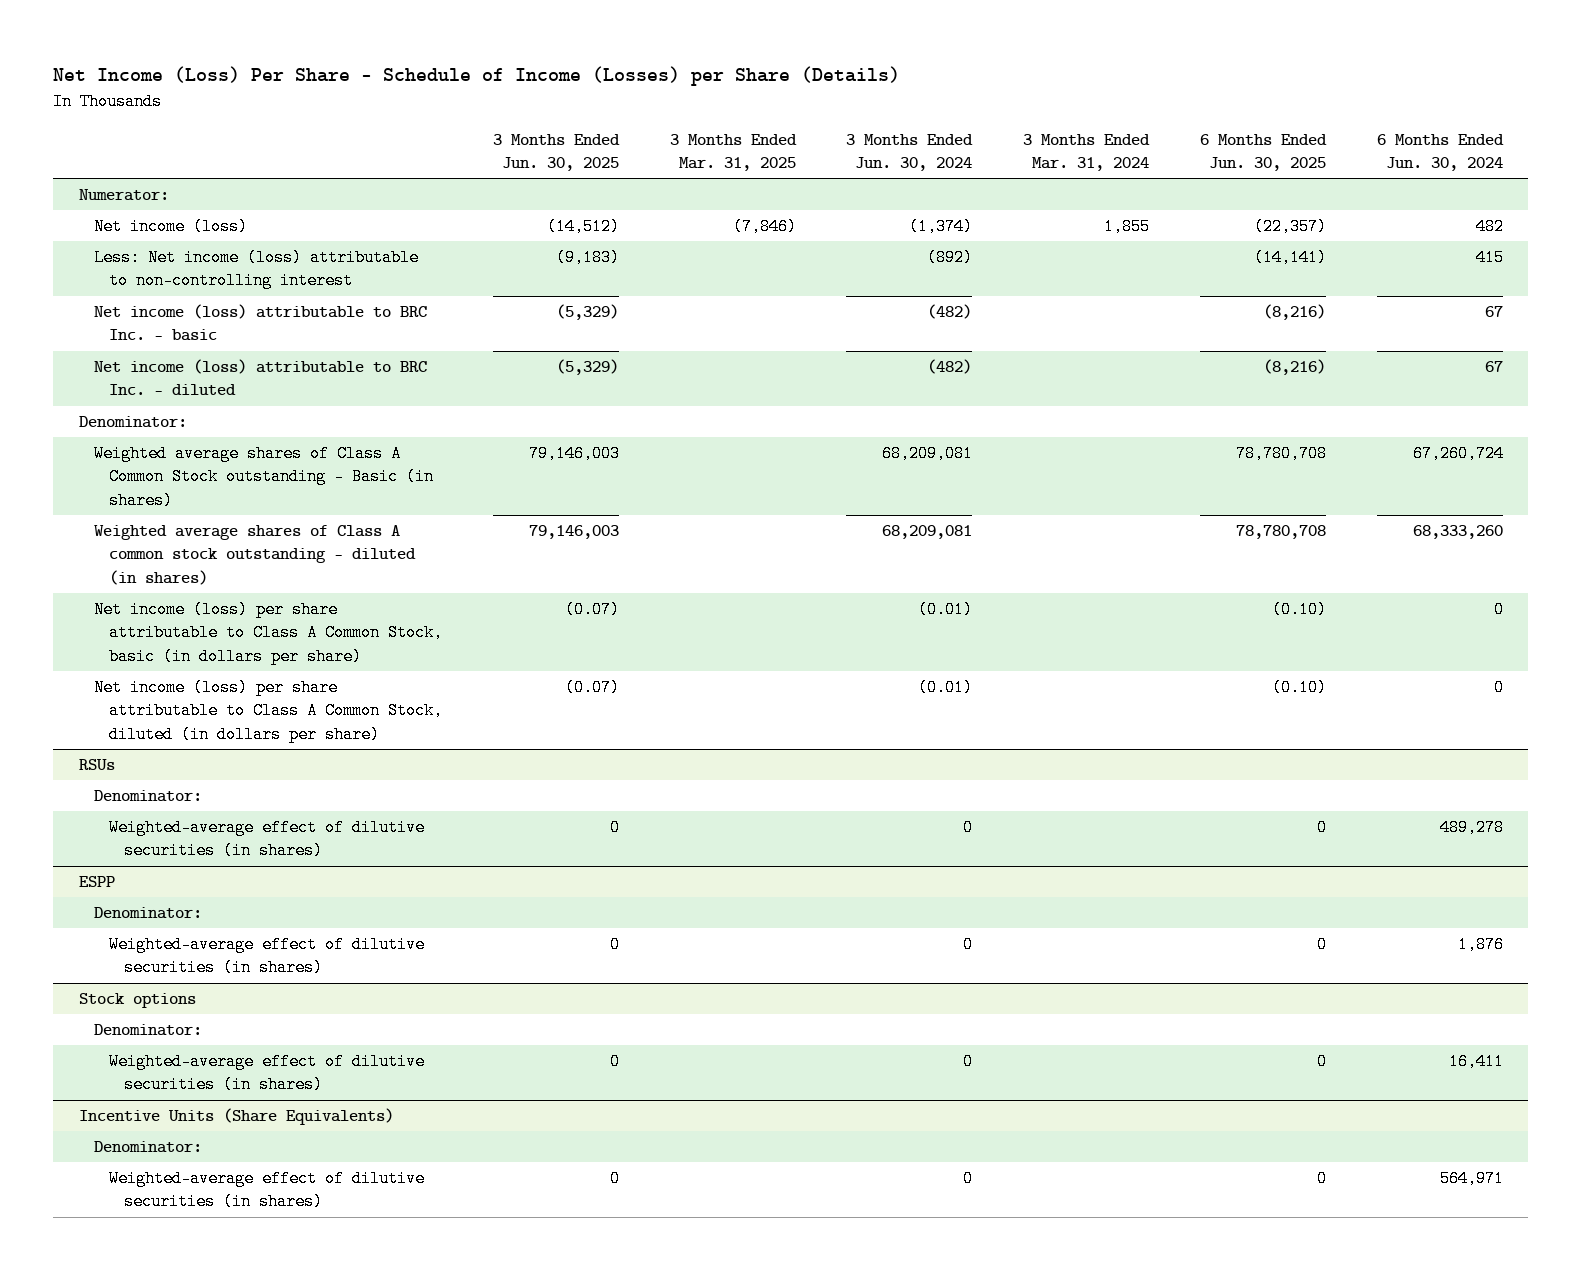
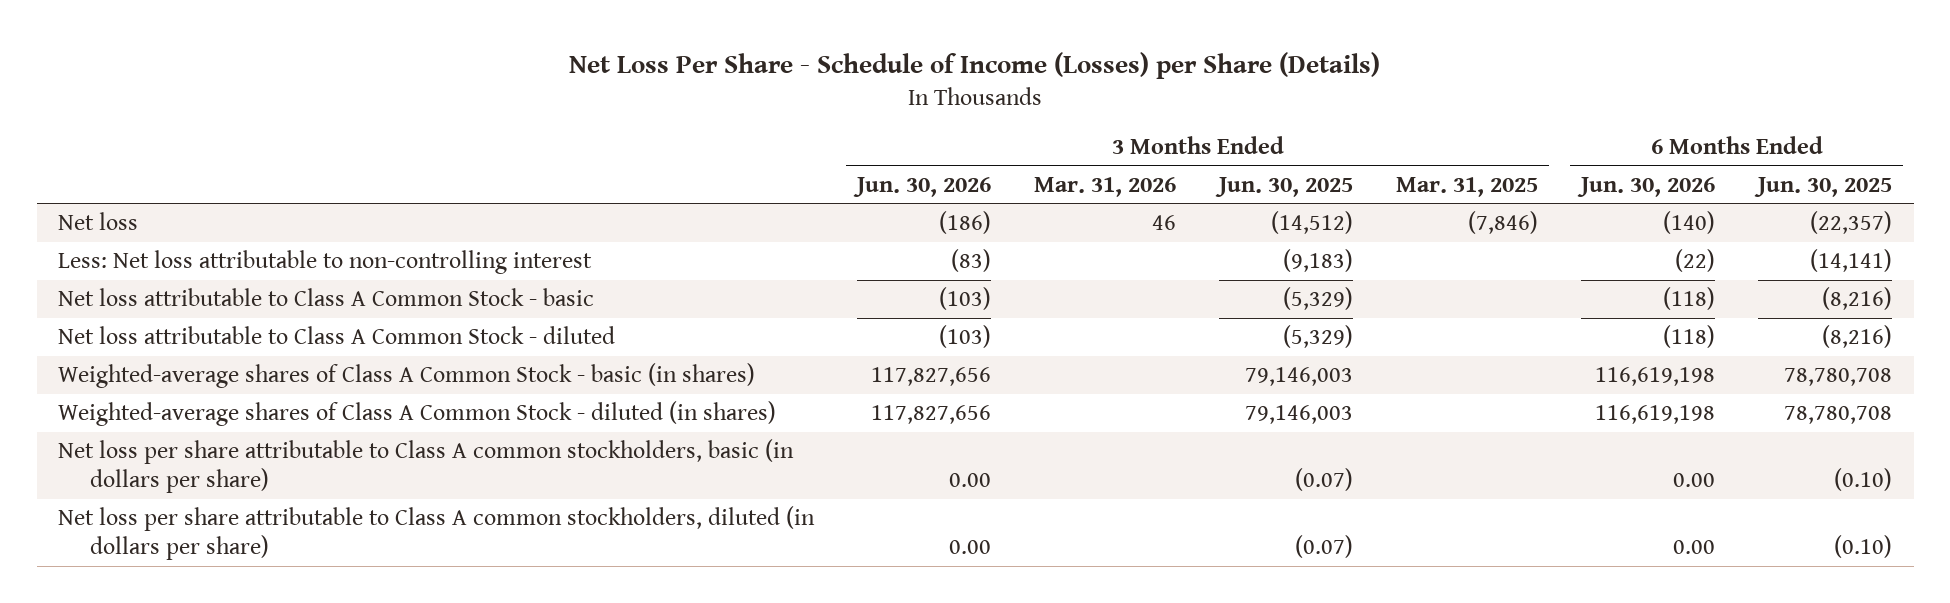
[53,66,901,87] Net Income (Loss) Per Share - Schedule of Income (Losses) per Share (Details) -> [569,52,1381,80] Net Loss Per Share - Schedule of Income (Losses) per Share (Details)
[846,133,974,172] 3 Months Ended Jun. 30, 2024 -> none
[1023,133,1151,172] 3 Months Ended Mar. 31, 2024 -> none
[1376,133,1504,172] 6 Months Ended Jun. 30, 2024 -> none
none -> [853,176,992,197] Jun. 30, 2026
none -> [1034,176,1177,197] Mar. 31, 2026
none -> [1577,176,1716,197] Jun. 30, 2026
[78,189,169,202] Numerator: -> none
[78,416,187,429] Denominator: -> none
[78,759,115,771] RSUs -> none
[93,790,202,803] Denominator: -> none
[109,819,426,860] Weighted-average effect of dilutive securities (in shares) -> none
[78,876,115,888] ESPP -> none
[93,907,202,920] Denominator: -> none
[109,936,426,977] Weighted-average effect of dilutive securities (in shares) -> none
[78,993,196,1009] Stock options -> none
[93,1024,202,1037] Denominator: -> none
[109,1053,426,1094] Weighted-average effect of dilutive securities (in shares) -> none
[78,1108,394,1126] Incentive Units (Share Equivalents) -> none
[93,1141,202,1154] Denominator: -> none
[109,1170,426,1211] Weighted-average effect of dilutive securities (in shares) -> none
[93,218,248,236] Net income (loss) -> [58,212,139,231] Net loss
[93,249,419,290] Less: Net income (loss) attributable to non-controlling interest -> [58,250,593,275] Less: Net loss attributable to non-controlling interest
[93,304,427,342] Net income (loss) attributable to BRC Inc. - basic -> [58,288,595,307] Net loss attributable to Class A Common Stock - basic
[93,359,427,396] Net income (loss) attributable to BRC Inc. - diluted -> [58,326,616,345] Net loss attributable to Class A Common Stock - diluted
[93,445,435,509] Weighted average shares of Class A Common Stock outstanding - Basic (in shares) -> [58,363,756,389] Weighted-average shares of Class A Common Stock - basic (in shares)
[93,525,417,585] Weighted average shares of Class A common stock outstanding - diluted (in shares) -> [58,401,777,427] Weighted-average shares of Class A Common Stock - diluted (in shares)
[93,601,444,665] Net income (loss) per share attributable to Class A Common Stock, basic (in dollars per share) -> [58,439,795,494] Net loss per share attributable to Class A common stockholders, basic (in dollars per share)
[93,679,444,743] Net income (loss) per share attributable to Class A Common Stock, diluted (in dollars per share) -> [58,506,816,561] Net loss per share attributable to Class A common stockholders, diluted (in dollars per share)

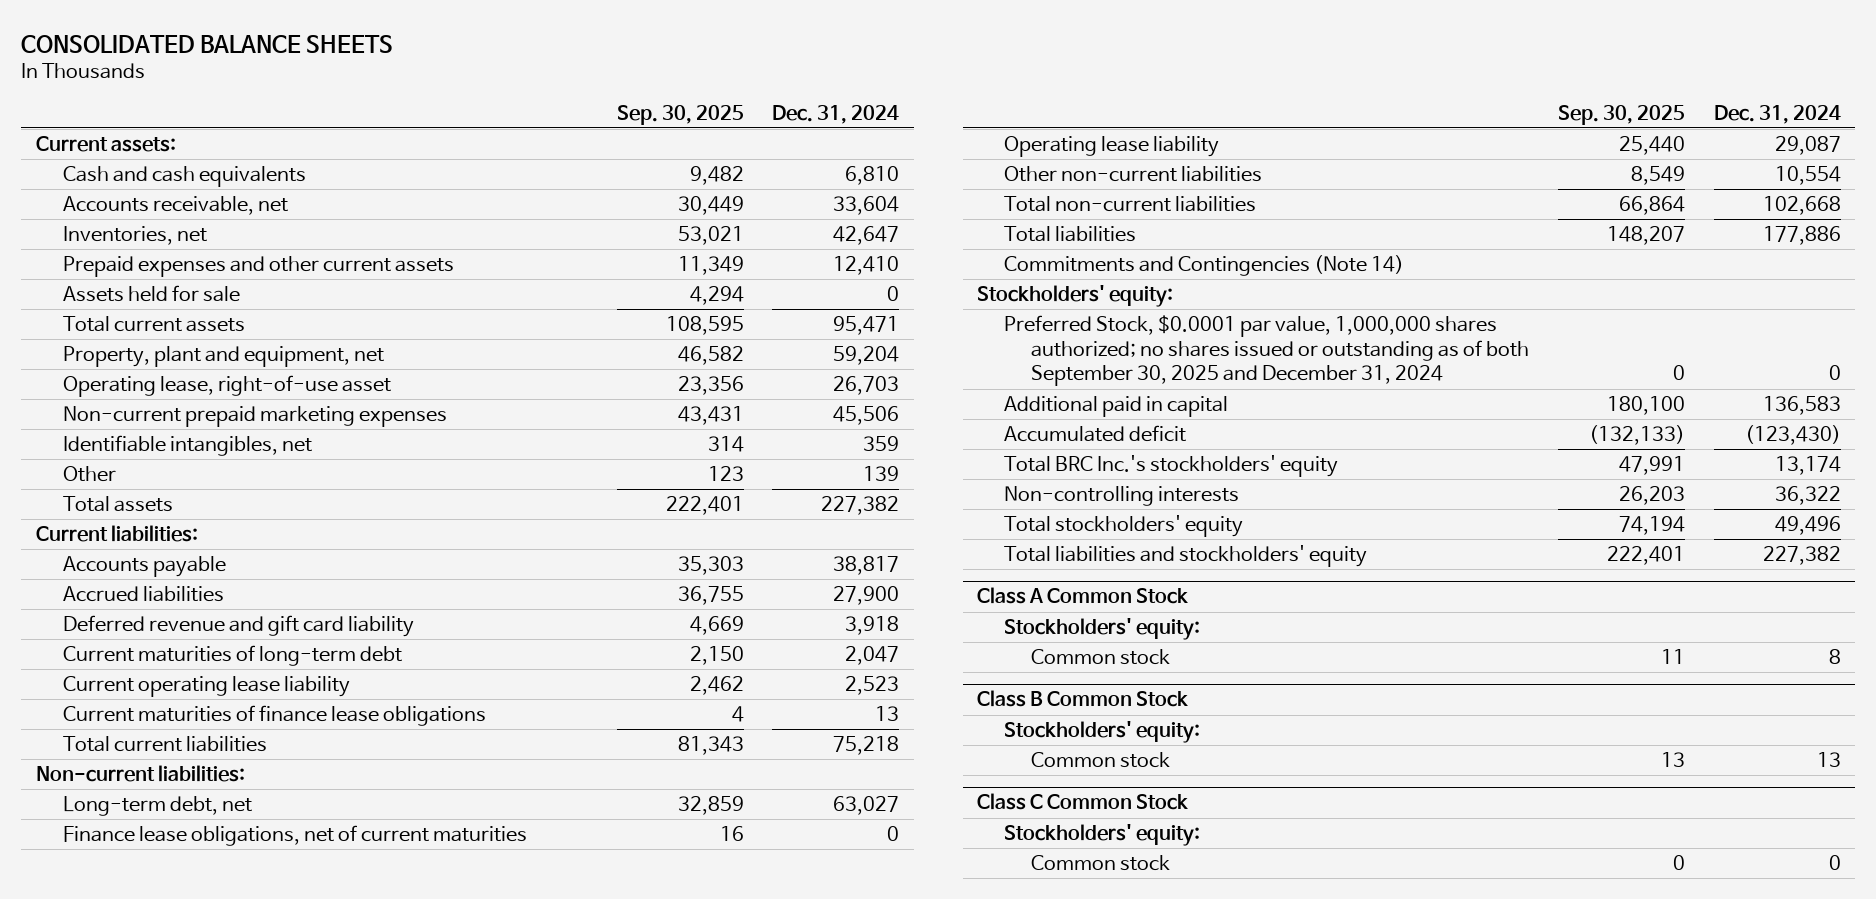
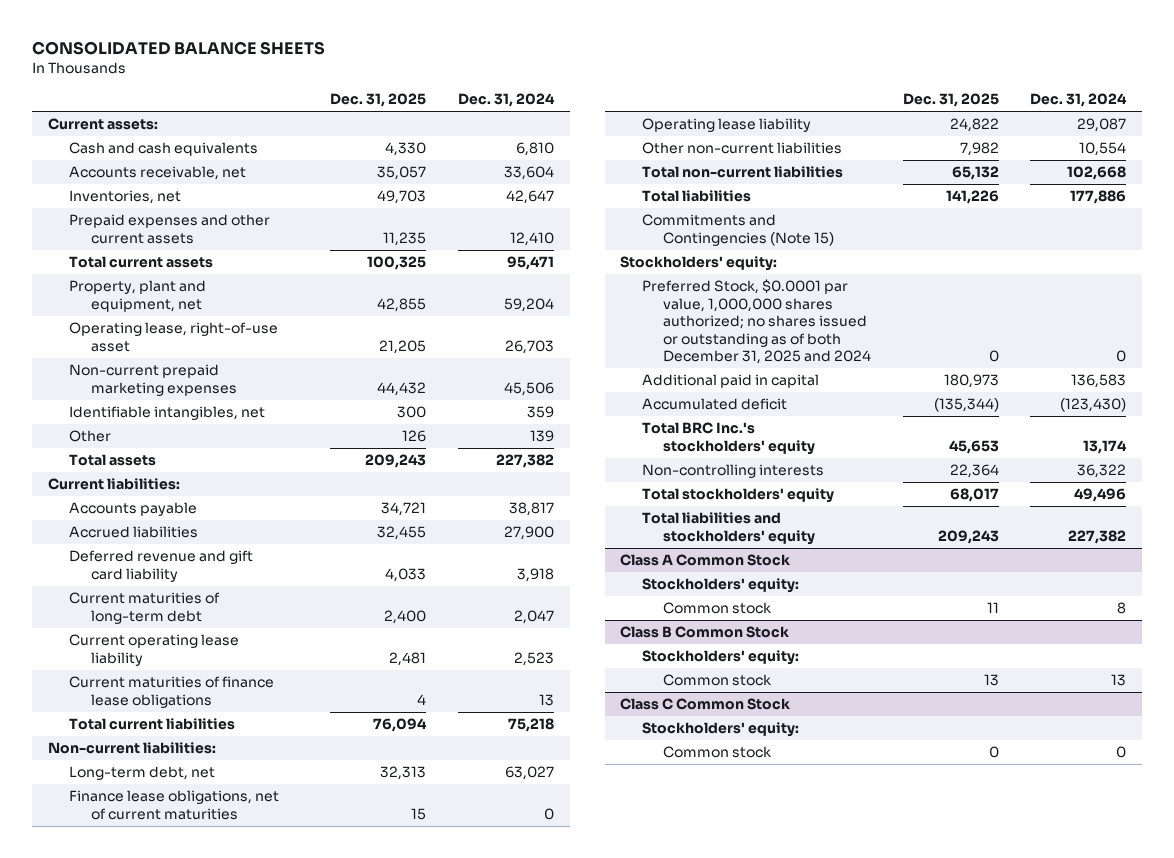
[616,104,744,125] Sep. 30, 2025 -> none
none -> [330,93,427,108] Dec. 31, 2025
[62,285,240,303] Assets held for sale -> none
[1003,255,1404,277] Commitments and Contingencies (Note 14) -> [641,214,835,246] Commitments and Contingencies (Note 15)
[1003,315,1529,387] Preferred Stock, $0.0001 par value, 1,000,000 shares authorized; no shares issued or outstanding as of both September 30, 2025 and December 31, 2024 -> [641,279,872,365] Preferred Stock, $0.0001 par value, 1,000,000 shares authorized; no shares issued or outstanding as of both December 31, 2025 and 2024

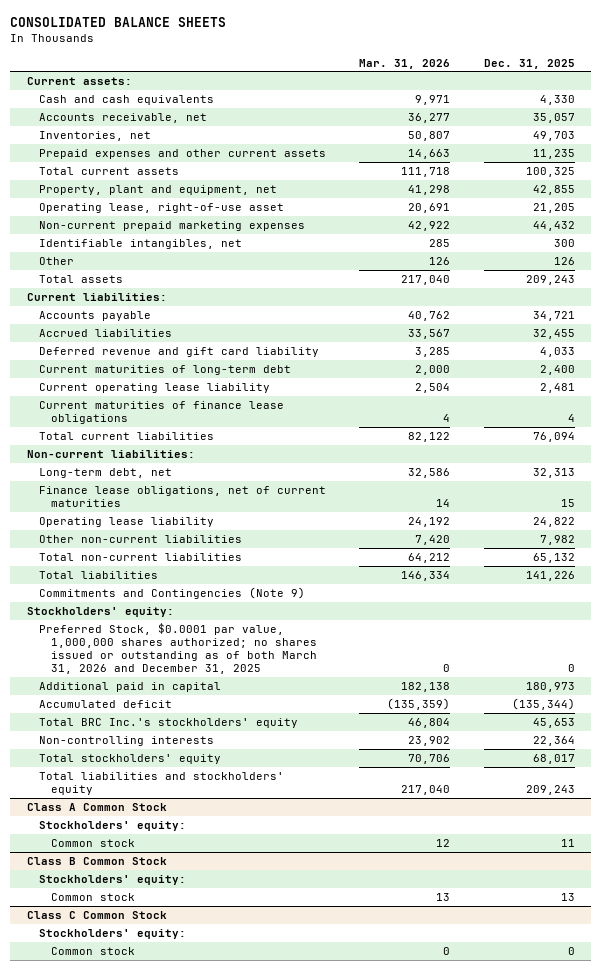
[457,93,555,108] Dec. 31, 2024 -> none
none -> [359,58,451,69] Mar. 31, 2026
[641,214,835,246] Commitments and Contingencies (Note 15) -> [38,586,305,599] Commitments and Contingencies (Note 9)
[641,279,872,365] Preferred Stock, $0.0001 par value, 1,000,000 shares authorized; no shares issued or outstanding as of both December 31, 2025 and 2024 -> [38,622,317,675] Preferred Stock, $0.0001 par value, 1,000,000 shares authorized; no shares issued or outstanding as of both March 31, 2026 and December 31, 2025

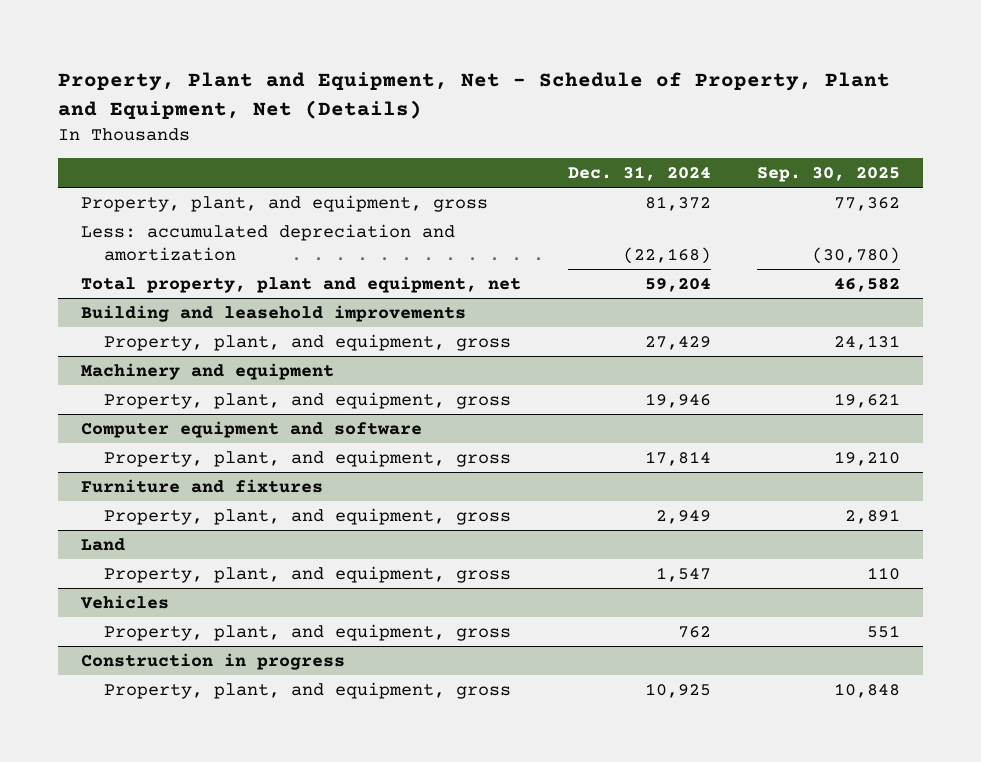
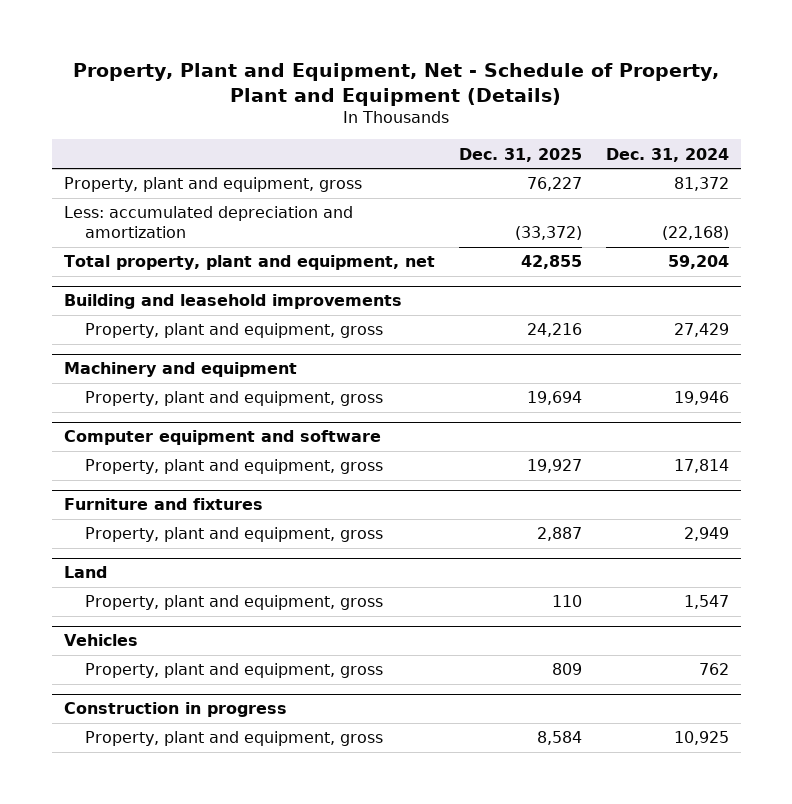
[57,72,890,119] Property, Plant and Equipment, Net - Schedule of Property, Plant and Equipment, Net (Details) -> [73,62,720,106] Property, Plant and Equipment, Net - Schedule of Property, Plant and Equipment (Details)
[757,166,901,182] Sep. 30, 2025 -> none
none -> [458,147,582,162] Dec. 31, 2025
[80,194,488,212] Property, plant, and equipment, gross -> [63,177,362,193] Property, plant and equipment, gross
[103,333,511,351] Property, plant, and equipment, gross -> [85,323,384,339] Property, plant and equipment, gross
[103,391,511,409] Property, plant, and equipment, gross -> [85,391,384,407] Property, plant and equipment, gross
[103,449,511,467] Property, plant, and equipment, gross -> [85,459,384,475] Property, plant and equipment, gross
[103,507,511,525] Property, plant, and equipment, gross -> [85,527,384,543] Property, plant and equipment, gross
[103,565,511,583] Property, plant, and equipment, gross -> [85,595,384,611] Property, plant and equipment, gross
[103,623,511,641] Property, plant, and equipment, gross -> [85,663,384,679] Property, plant and equipment, gross
[103,681,511,699] Property, plant, and equipment, gross -> [85,731,384,747] Property, plant and equipment, gross

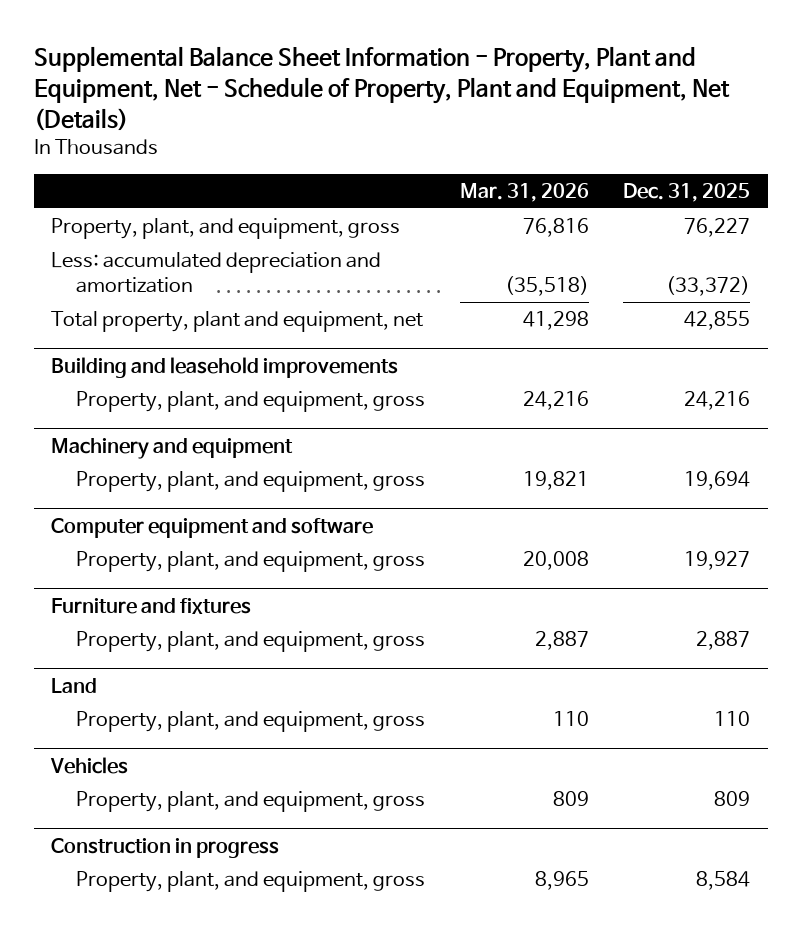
[73,62,720,106] Property, Plant and Equipment, Net - Schedule of Property, Plant and Equipment (Details) -> [34,46,731,132] Supplemental Balance Sheet Information - Property, Plant and Equipment, Net - Schedule of Property, Plant and Equipment, Net (Details)
[605,147,729,162] Dec. 31, 2024 -> none
none -> [459,183,589,203] Mar. 31, 2026
[63,177,362,193] Property, plant and equipment, gross -> [51,218,401,240] Property, plant, and equipment, gross
[85,323,384,339] Property, plant and equipment, gross -> [76,391,426,413] Property, plant, and equipment, gross
[85,391,384,407] Property, plant and equipment, gross -> [76,471,426,493] Property, plant, and equipment, gross
[85,459,384,475] Property, plant and equipment, gross -> [76,551,426,573] Property, plant, and equipment, gross
[85,527,384,543] Property, plant and equipment, gross -> [76,631,426,653] Property, plant, and equipment, gross
[85,595,384,611] Property, plant and equipment, gross -> [76,711,426,733] Property, plant, and equipment, gross
[85,663,384,679] Property, plant and equipment, gross -> [76,791,426,813] Property, plant, and equipment, gross
[85,731,384,747] Property, plant and equipment, gross -> [76,871,426,893] Property, plant, and equipment, gross

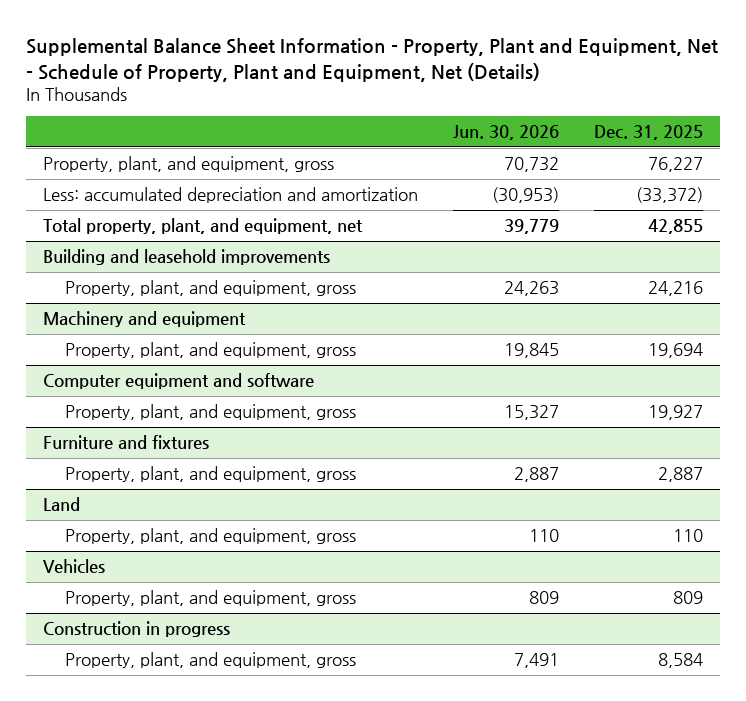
[459,183,589,203] Mar. 31, 2026 -> none
none -> [453,125,560,141] Jun. 30, 2026
[51,311,424,333] Total property, plant and equipment, net -> [43,218,364,235] Total property, plant, and equipment, net

